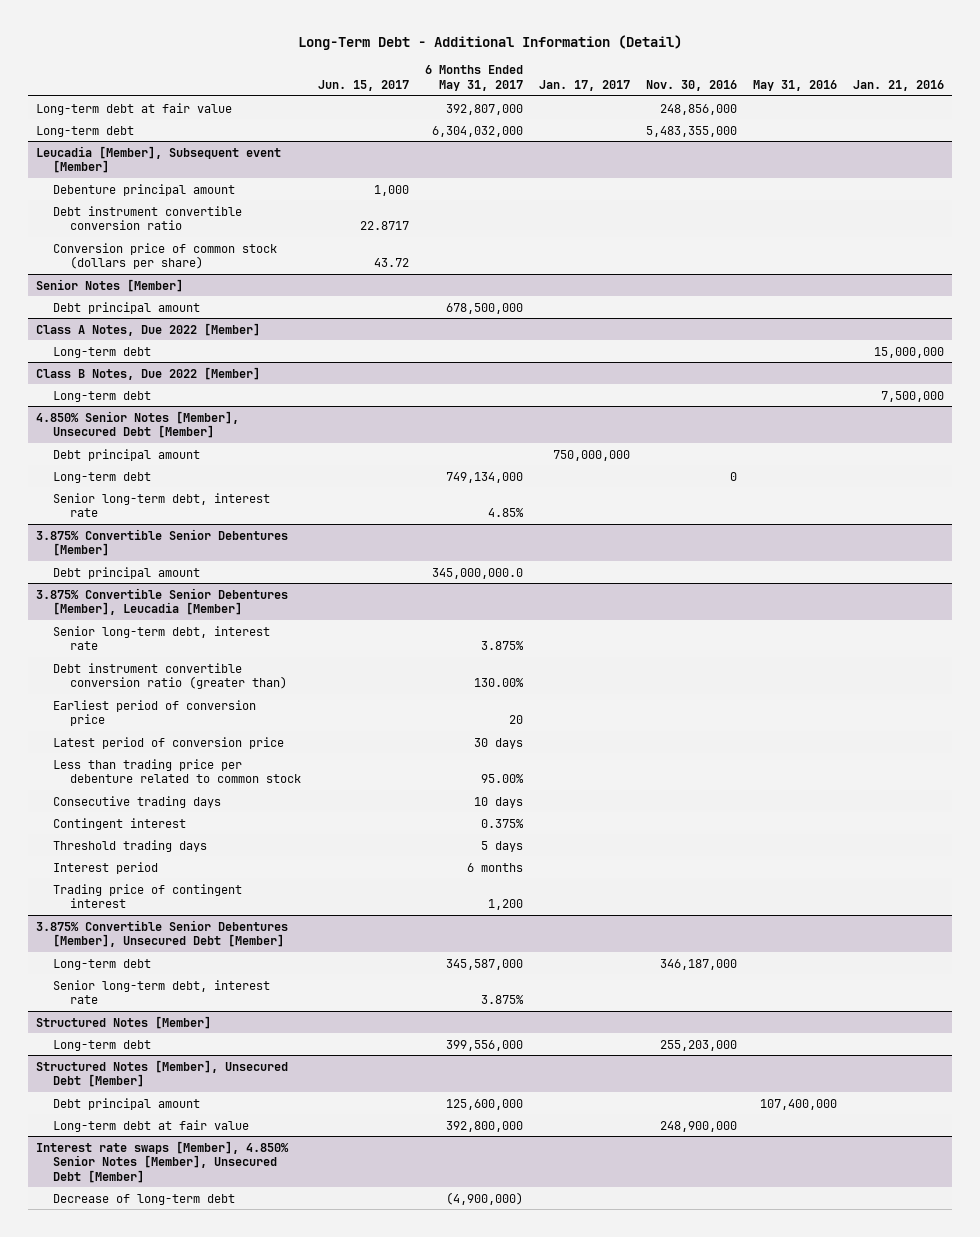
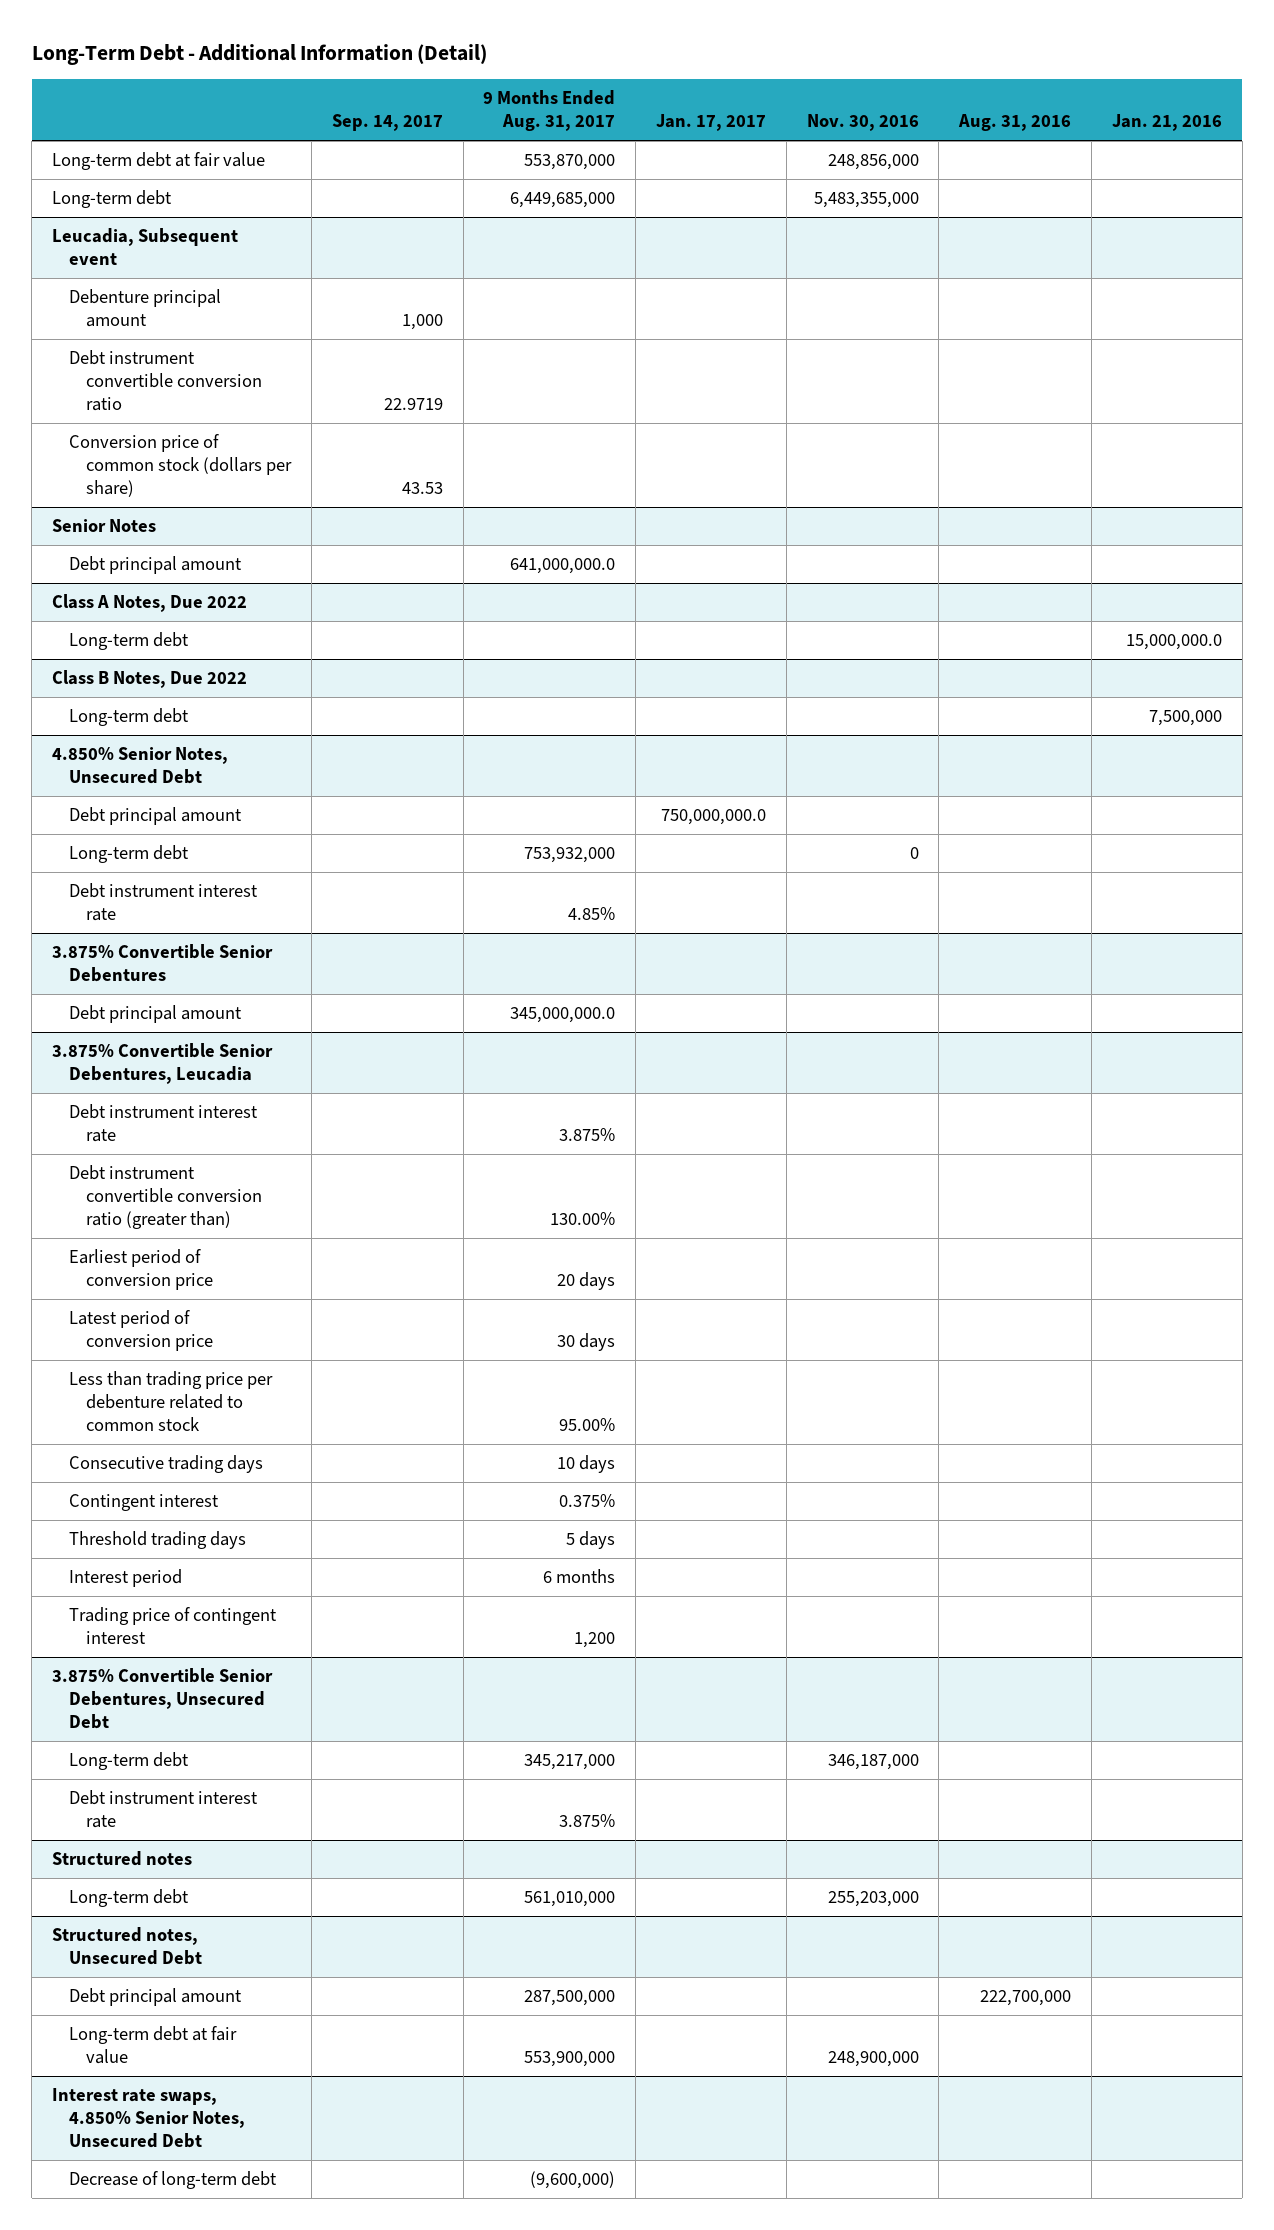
[317,79,409,91] Jun. 15, 2017 -> none
[424,65,523,91] 6 Months Ended May 31, 2017 -> none
[753,79,838,91] May 31, 2016 -> none
none -> [331,114,443,132] Sep. 14, 2017
none -> [483,90,616,132] 9 Months Ended Aug. 31, 2017
none -> [958,114,1072,132] Aug. 31, 2016
[35,145,281,174] Leucadia [Member], Subsequent event [Member] -> [51,228,238,266] Leucadia, Subsequent event
[35,278,183,292] Senior Notes [Member] -> [51,519,156,533] Senior Notes
[35,322,260,336] Class A Notes, Due 2022 [Member] -> [51,594,247,613] Class A Notes, Due 2022
[874,346,945,358] 15,000,000 -> [1125,634,1222,651] 15,000,000.0
[35,366,260,380] Class B Notes, Due 2022 [Member] -> [51,670,247,689] Class B Notes, Due 2022
[35,410,239,439] 4.850% Senior Notes [Member], Unsecured Debt [Member] -> [51,747,228,785] 4.850% Senior Notes, Unsecured Debt
[552,449,630,461] 750,000,000 -> [661,809,767,826] 750,000,000.0
[53,492,271,518] Senior long-term debt, interest rate -> [69,883,259,922] Debt instrument interest rate
[35,528,288,557] 3.875% Convertible Senior Debentures [Member] -> [51,944,273,983] 3.875% Convertible Senior Debentures
[35,587,288,616] 3.875% Convertible Senior Debentures [Member], Leucadia [Member] -> [51,1043,273,1085] 3.875% Convertible Senior Debentures, Leucadia
[53,625,271,651] Senior long-term debt, interest rate -> [69,1104,259,1143] Debt instrument interest rate
[35,919,288,948] 3.875% Convertible Senior Debentures [Member], Unsecured Debt [Member] -> [51,1668,273,1730] 3.875% Convertible Senior Debentures, Unsecured Debt
[53,979,271,1005] Senior long-term debt, interest rate -> [69,1790,259,1829] Debt instrument interest rate
[35,1015,211,1029] Structured Notes [Member] -> [51,1851,192,1867] Structured notes
[35,1059,288,1088] Structured Notes [Member], Unsecured Debt [Member] -> [51,1927,203,1966] Structured notes, Unsecured Debt
[35,1140,289,1183] Interest rate swaps [Member], 4.850% Senior Notes [Member], Unsecured Debt [Member] -> [51,2088,246,2149] Interest rate swaps, 4.850% Senior Notes, Unsecured Debt

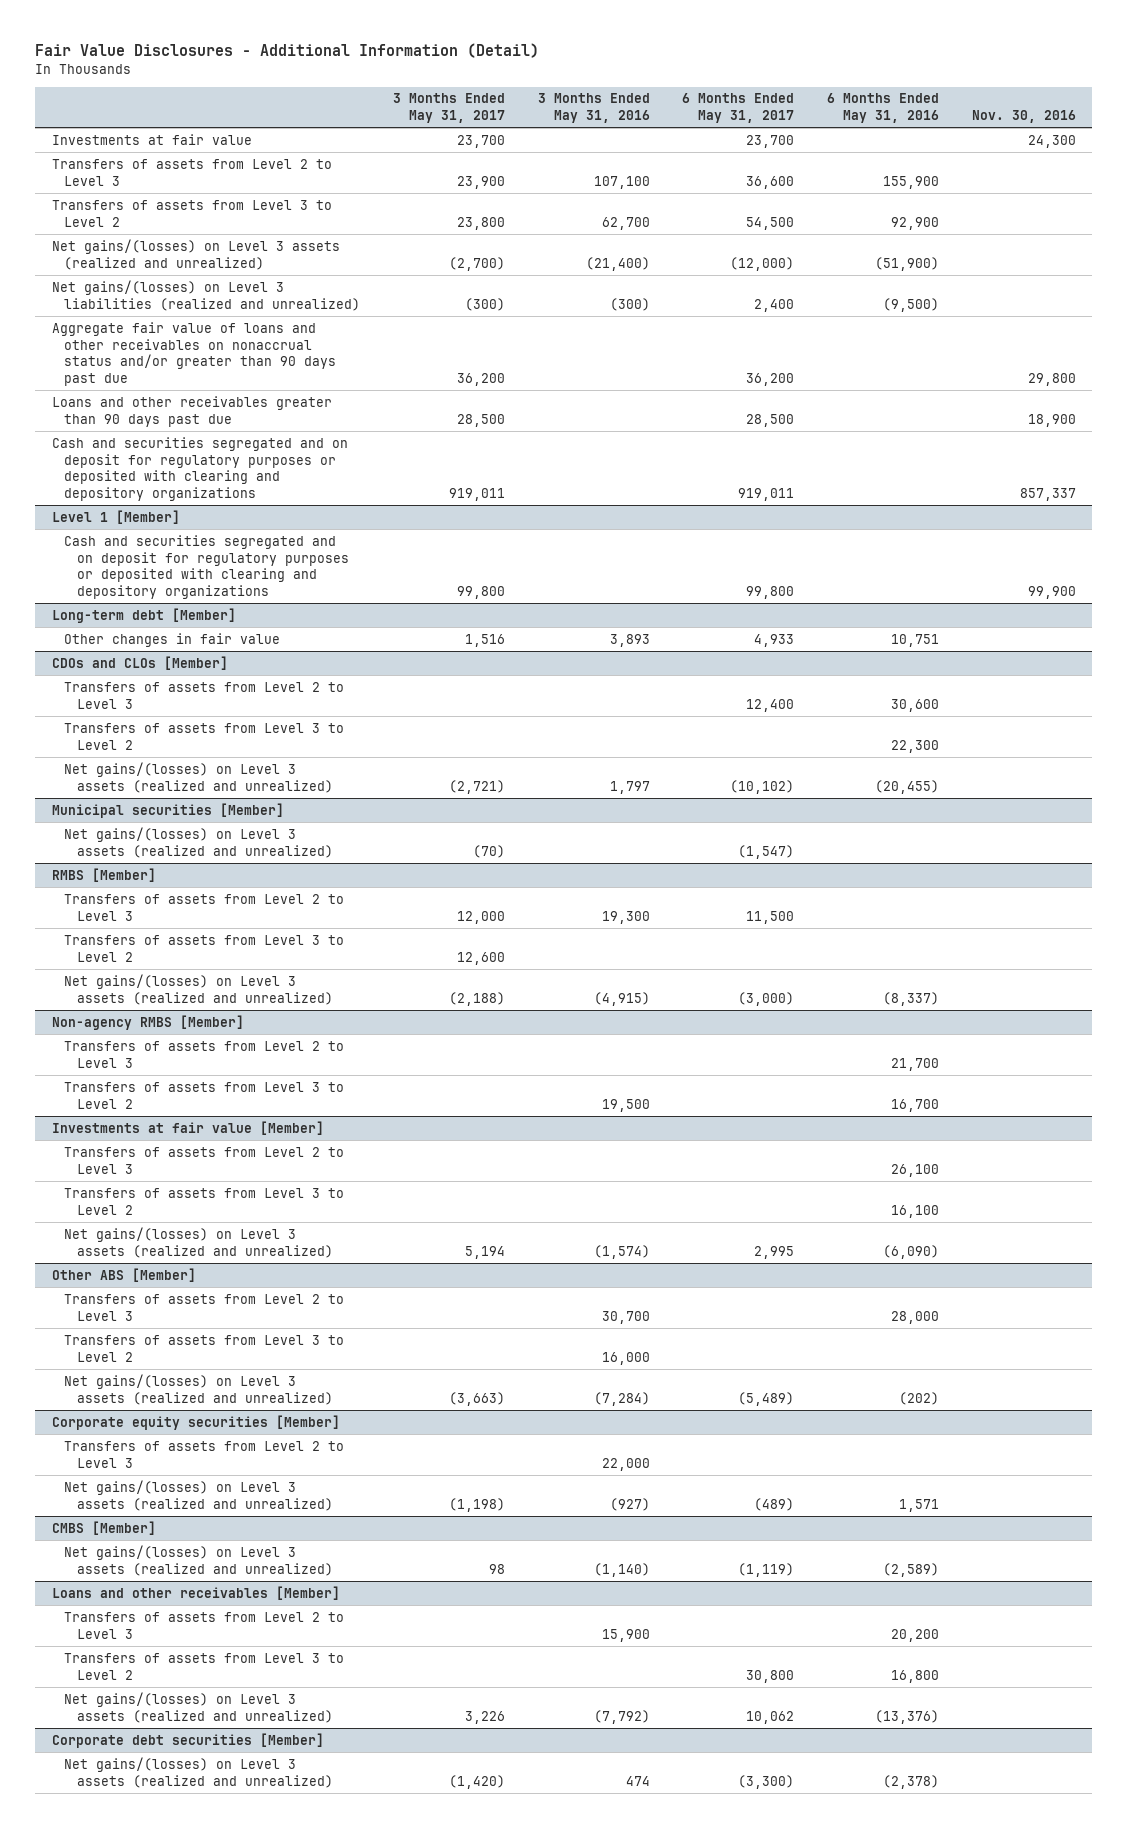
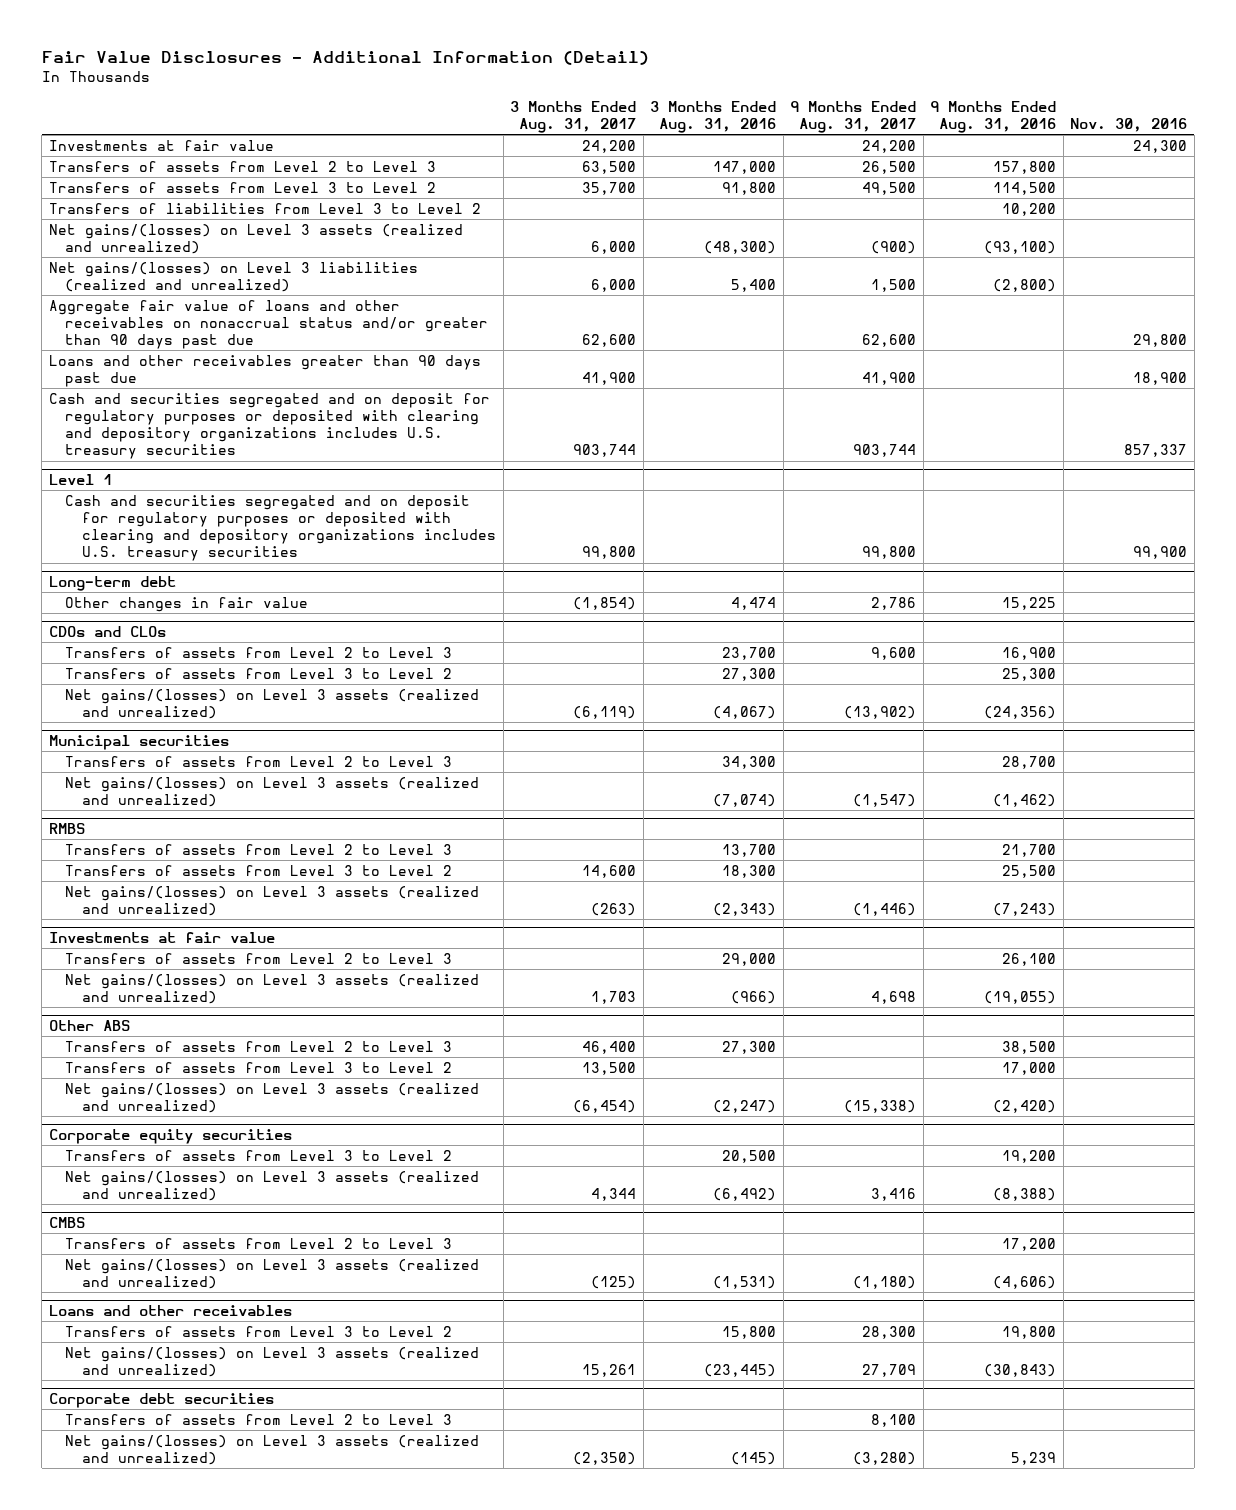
[392,93,505,124] 3 Months Ended May 31, 2017 -> none
[537,93,650,124] 3 Months Ended May 31, 2016 -> none
[682,93,795,124] 6 Months Ended May 31, 2017 -> none
[827,93,940,124] 6 Months Ended May 31, 2016 -> none
none -> [510,100,637,133] 3 Months Ended Aug. 31, 2017
none -> [650,100,777,133] 3 Months Ended Aug. 31, 2016
none -> [790,100,917,133] 9 Months Ended Aug. 31, 2017
none -> [930,100,1057,133] 9 Months Ended Aug. 31, 2016
none -> [48,202,481,214] Transfers of liabilities from Level 3 to Level 2
[51,436,348,502] Cash and securities segregated and on deposit for regulatory purposes or deposited with clearing and depository organizations -> [48,392,490,460] Cash and securities segregated and on deposit for regulatory purposes or deposited with clearing and depository organizations includes U.S. treasury securities
[51,509,180,524] Level 1 [Member] -> [48,474,112,486] Level 1
[64,534,349,600] Cash and securities segregated and on deposit for regulatory purposes or deposited with clearing and depository organizations -> [65,494,496,562] Cash and securities segregated and on deposit for regulatory purposes or deposited with clearing and depository organizations includes U.S. treasury securities
[51,607,236,623] Long-term debt [Member] -> [48,576,176,592] Long-term debt
[51,655,228,670] CDOs and CLOs [Member] -> [48,626,166,638] CDOs and CLOs
[51,802,284,818] Municipal securities [Member] -> [48,735,229,751] Municipal securities
none -> [65,755,453,767] Transfers of assets from Level 2 to Level 3
[51,867,156,882] RMBS [Member] -> [48,823,85,835] RMBS
[51,1014,244,1030] Non-agency RMBS [Member] -> none
[64,1040,345,1068] Transfers of assets from Level 2 to Level 3 -> none
[64,1081,345,1109] Transfers of assets from Level 3 to Level 2 -> none
[51,1120,324,1135] Investments at fair value [Member] -> [48,932,275,944] Investments at fair value
[64,1187,345,1215] Transfers of assets from Level 3 to Level 2 -> none
[51,1267,196,1282] Other ABS [Member] -> [48,1020,130,1032] Other ABS
[51,1414,340,1430] Corporate equity securities [Member] -> [48,1129,292,1145] Corporate equity securities
[64,1440,345,1468] Transfers of assets from Level 2 to Level 3 -> [65,1149,453,1161] Transfers of assets from Level 3 to Level 2
[51,1520,156,1535] CMBS [Member] -> [48,1217,85,1229] CMBS
none -> [65,1237,453,1249] Transfers of assets from Level 2 to Level 3
[64,1611,345,1639] Transfers of assets from Level 2 to Level 3 -> none
[51,1585,340,1600] Loans and other receivables [Member] -> [48,1305,292,1317] Loans and other receivables
[51,1732,324,1748] Corporate debt securities [Member] -> [48,1393,274,1409] Corporate debt securities
none -> [65,1413,453,1425] Transfers of assets from Level 2 to Level 3

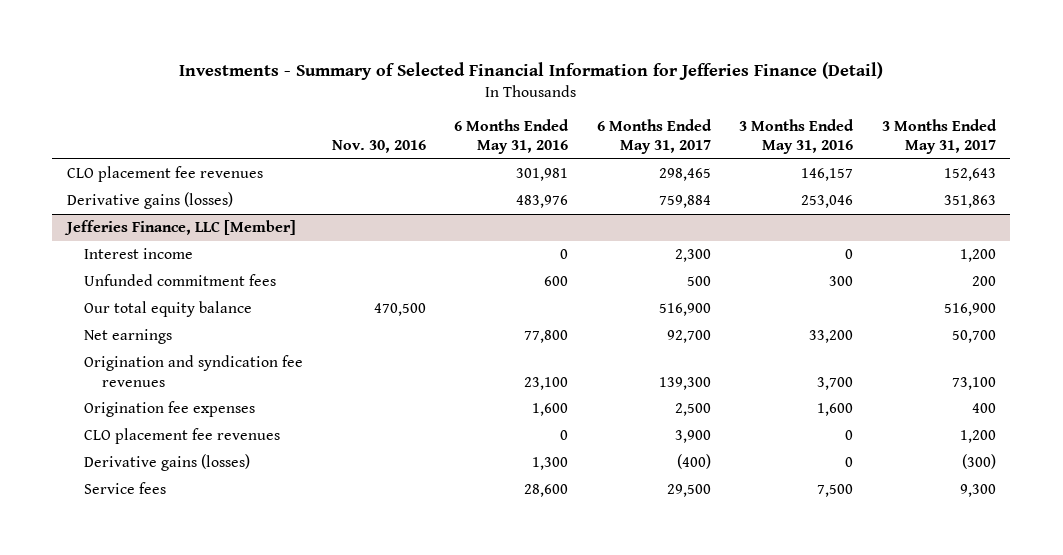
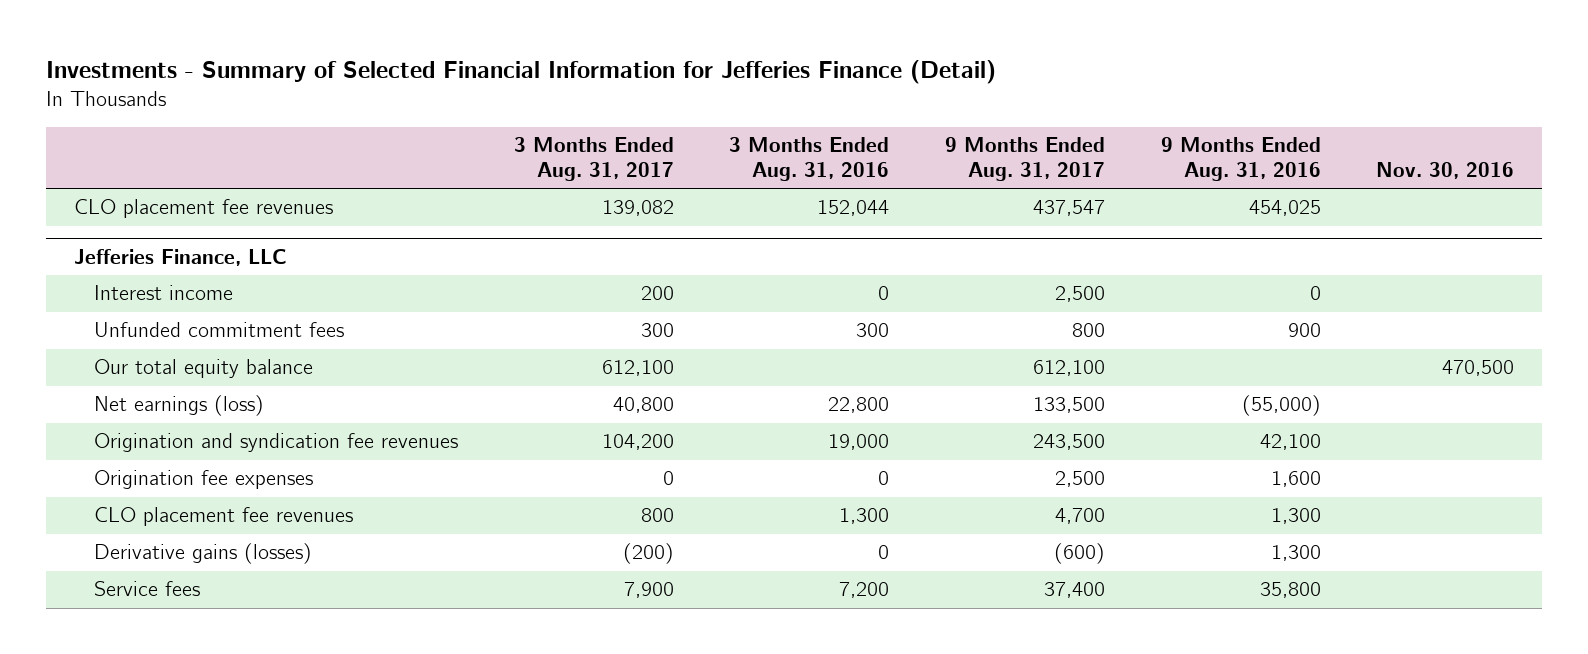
[454,118,570,155] 6 Months Ended May 31, 2016 -> none
[596,118,712,155] 6 Months Ended May 31, 2017 -> none
[739,118,855,155] 3 Months Ended May 31, 2016 -> none
[882,118,998,155] 3 Months Ended May 31, 2017 -> none
none -> [513,137,674,182] 3 Months Ended Aug. 31, 2017
none -> [729,137,890,182] 3 Months Ended Aug. 31, 2016
none -> [945,137,1106,182] 9 Months Ended Aug. 31, 2017
none -> [1160,137,1321,182] 9 Months Ended Aug. 31, 2016
[66,192,233,210] Derivative gains (losses) -> none
[63,220,296,236] Jefferies Finance, LLC [Member] -> [73,248,287,266] Jefferies Finance, LLC
[84,329,173,345] Net earnings -> [94,395,265,417] Net earnings (loss)

